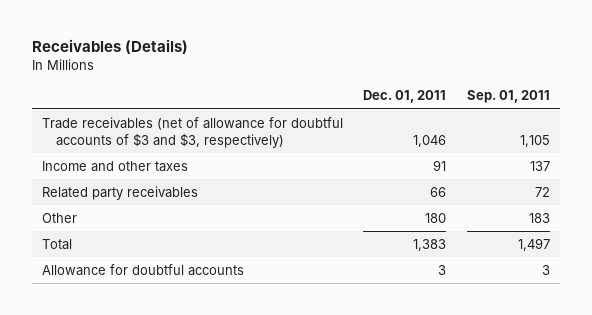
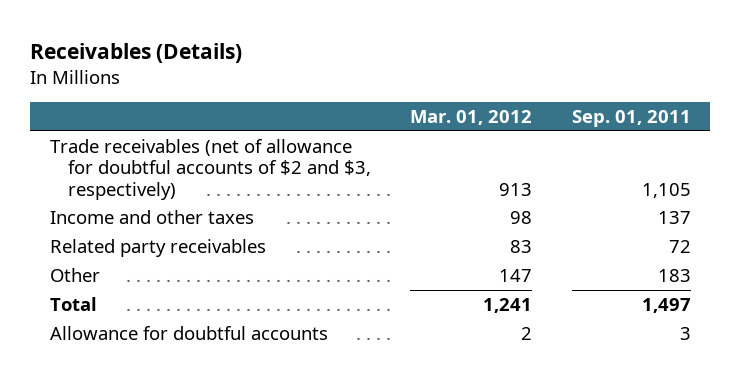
[363,90,447,104] Dec. 01, 2011 -> none
none -> [410,109,533,125] Mar. 01, 2012
[41,116,343,148] Trade receivables (net of allowance for doubtful accounts of $3 and $3, respectively) -> [49,138,372,200] Trade receivables (net of allowance for doubtful accounts of $2 and $3, respectively)

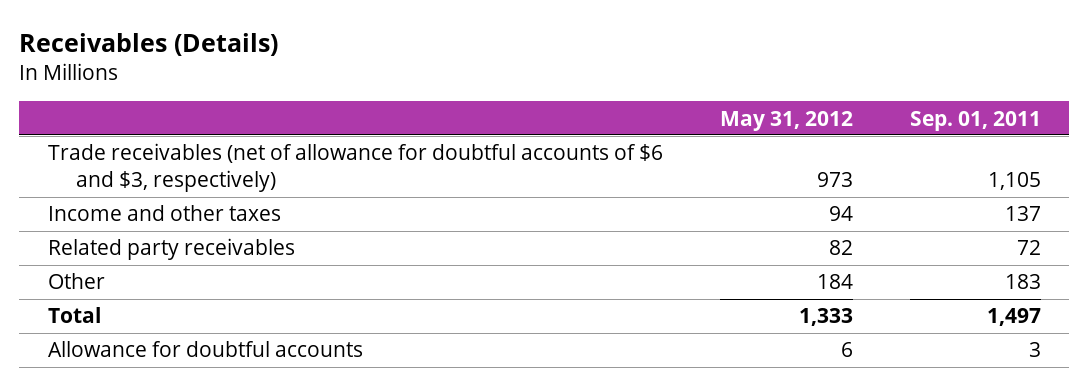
[410,109,533,125] Mar. 01, 2012 -> none
none -> [719,110,853,131] May 31, 2012
[49,138,372,200] Trade receivables (net of allowance for doubtful accounts of $2 and $3, respectively) -> [47,143,663,193] Trade receivables (net of allowance for doubtful accounts of $6 and $3, respectively)

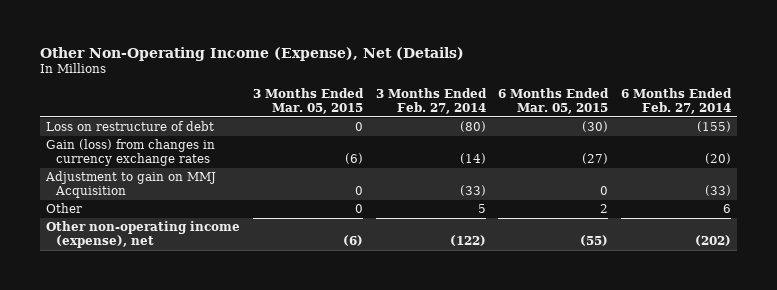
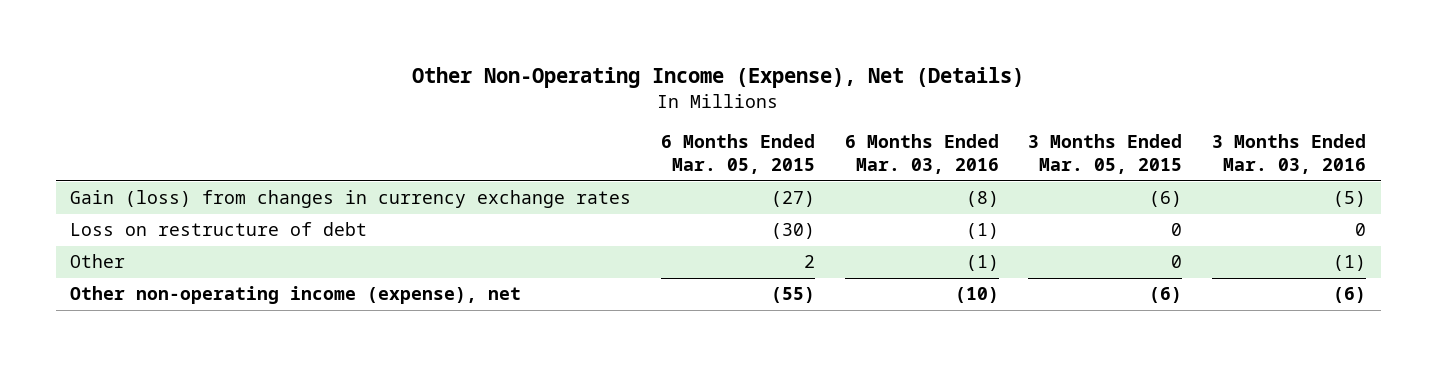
[375,88,487,114] 3 Months Ended Feb. 27, 2014 -> none
[620,88,732,114] 6 Months Ended Feb. 27, 2014 -> none
none -> [844,134,999,175] 6 Months Ended Mar. 03, 2016
none -> [1211,134,1366,175] 3 Months Ended Mar. 03, 2016
[45,171,217,198] Adjustment to gain on MMJ Acquisition -> none
[46,121,215,132] Loss on restructure of debt -> [70,222,368,237] Loss on restructure of debt

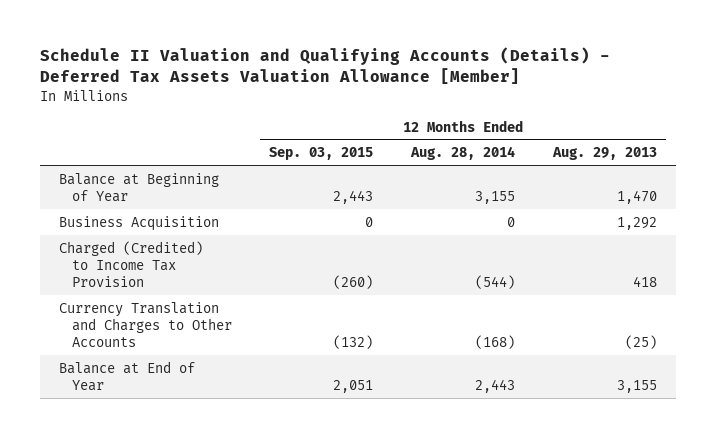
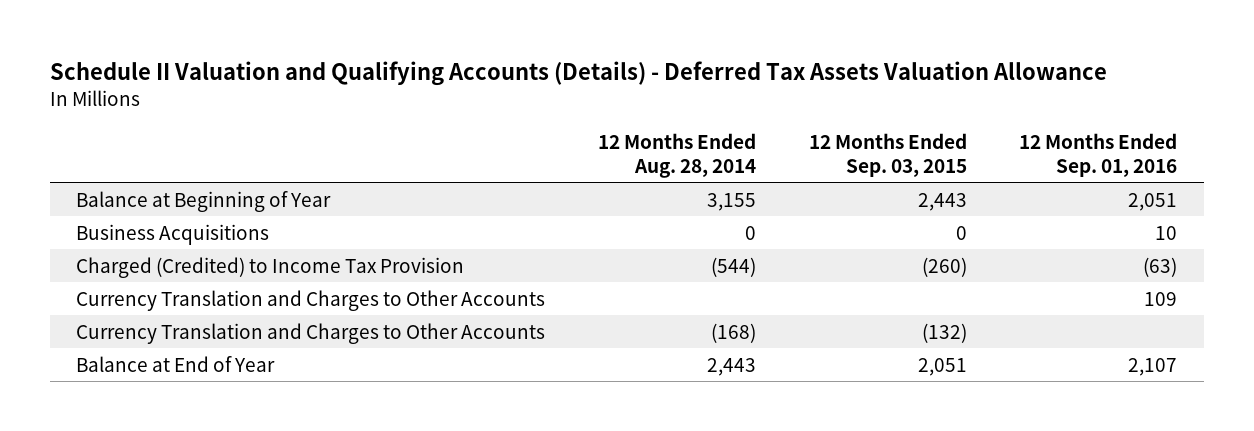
[39,47,610,85] Schedule II Valuation and Qualifying Accounts (Details) - Deferred Tax Assets Valuation Allowance [Member] -> [49,60,1107,86] Schedule II Valuation and Qualifying Accounts (Details) - Deferred Tax Assets Valuation Allowance
[551,147,657,161] Aug. 29, 2013 -> none
none -> [1019,132,1178,177] 12 Months Ended Sep. 01, 2016
[58,215,219,231] Business Acquisition -> [76,223,270,245] Business Acquisitions
none -> [76,289,546,311] Currency Translation and Charges to Other Accounts

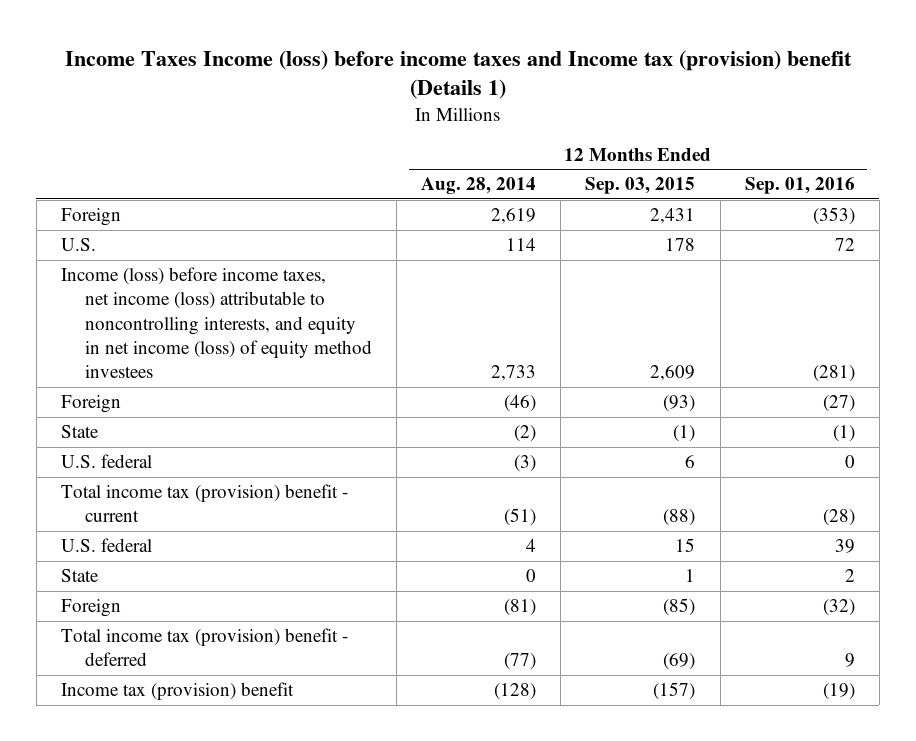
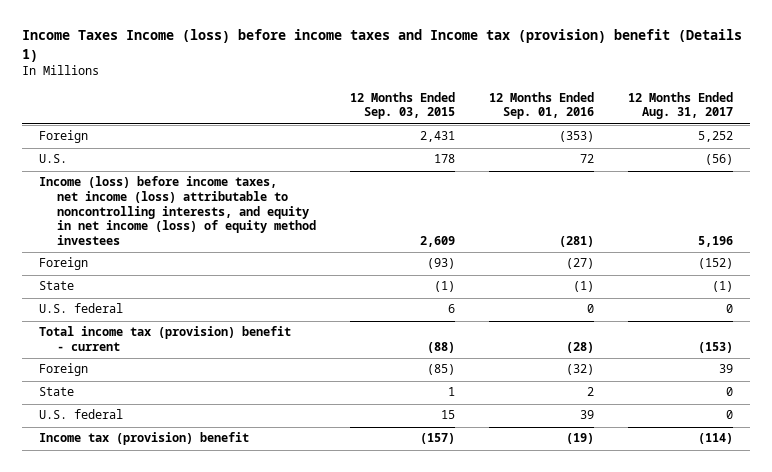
[421,177,537,195] Aug. 28, 2014 -> none
none -> [628,91,734,120] 12 Months Ended Aug. 31, 2017
[60,628,348,667] Total income tax (provision) benefit - deferred -> none
[60,569,99,583] State -> [39,387,75,397] State
[60,538,152,553] U.S. federal -> [39,409,124,420] U.S. federal

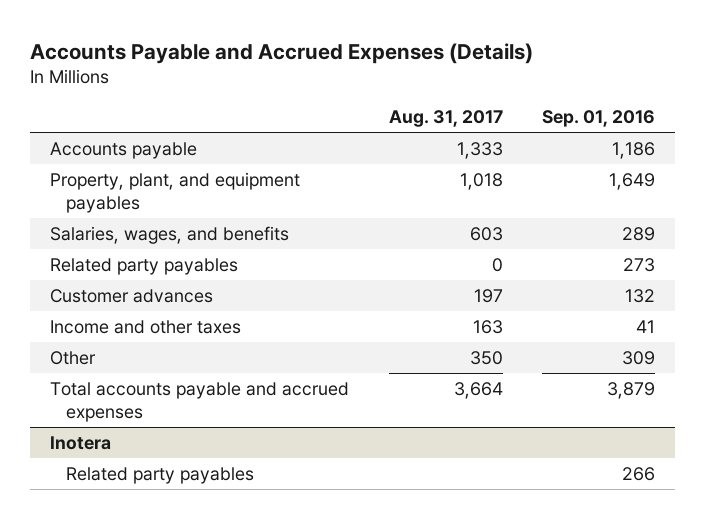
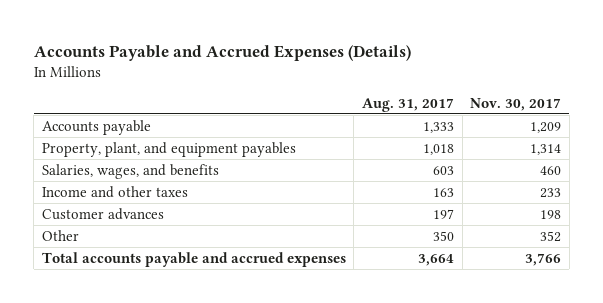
[542,110,656,128] Sep. 01, 2016 -> none
none -> [470,97,562,111] Nov. 30, 2017
[50,257,239,275] Related party payables -> none
[50,288,214,303] Customer advances -> [41,207,164,220] Customer advances
[50,435,112,450] Inotera -> none
[66,466,255,484] Related party payables -> none

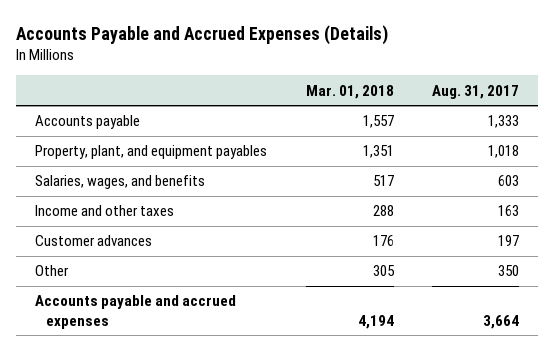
[470,97,562,111] Nov. 30, 2017 -> none
none -> [305,84,394,99] Mar. 01, 2018
[41,251,346,267] Total accounts payable and accrued expenses -> [35,295,237,329] Accounts payable and accrued expenses

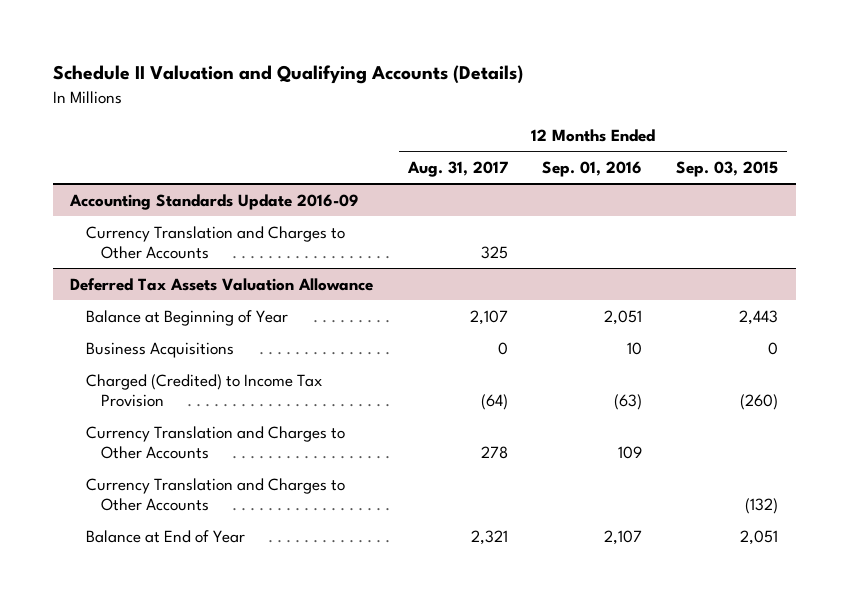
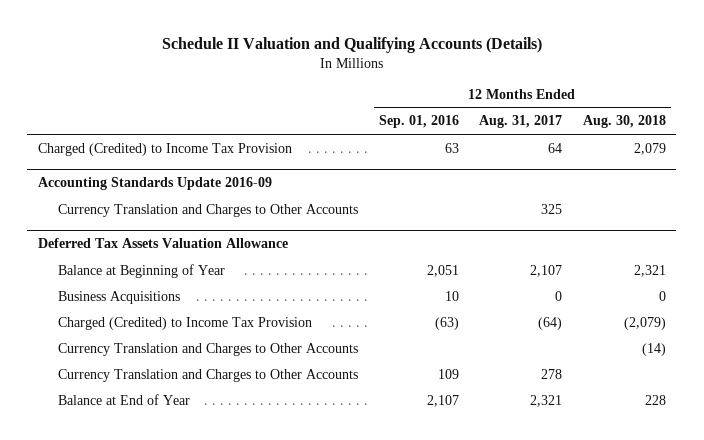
[676,160,779,177] Sep. 03, 2015 -> none
none -> [582,115,666,129] Aug. 30, 2018
none -> [37,142,292,156] Charged (Credited) to Income Tax Provision
[85,425,345,459] Currency Translation and Charges to Other Accounts -> [58,368,359,382] Currency Translation and Charges to Other Accounts

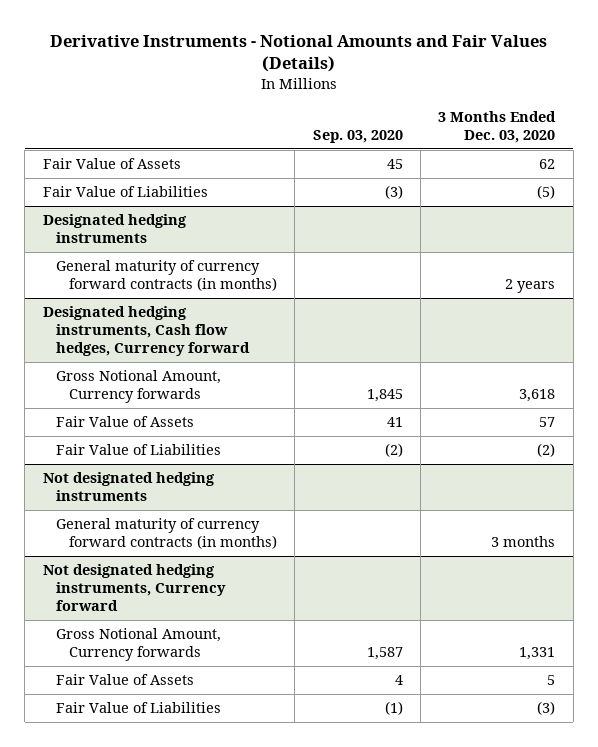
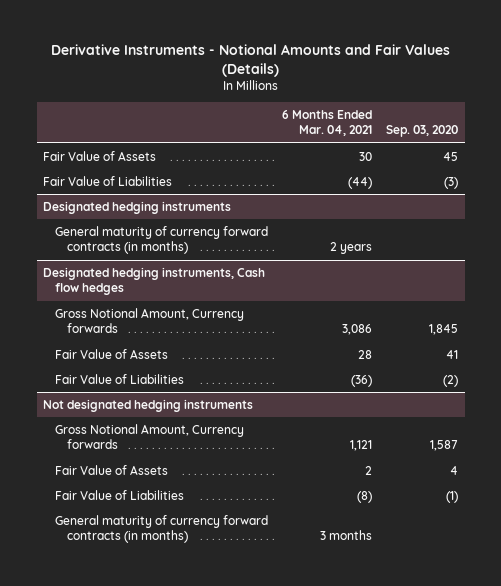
[438,111,557,144] 3 Months Ended Dec. 03, 2020 -> none
none -> [282,109,373,137] 6 Months Ended Mar. 04, 2021
[42,306,250,357] Designated hedging instruments, Cash flow hedges, Currency forward -> [43,266,266,296] Designated hedging instruments, Cash flow hedges
[42,564,226,612] Not designated hedging instruments, Currency forward -> none
[55,518,277,550] General maturity of currency forward contracts (in months) -> [55,514,269,544] General maturity of currency forward contracts (in months)

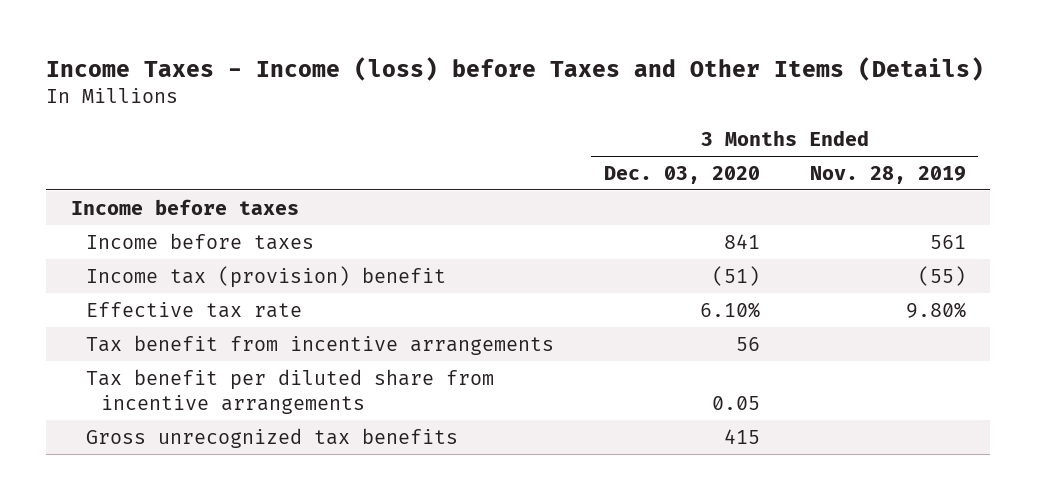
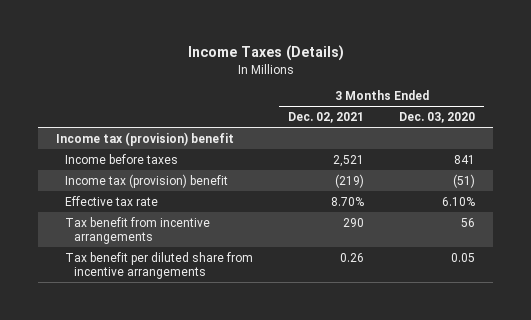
[46,56,985,81] Income Taxes - Income (loss) before Taxes and Other Items (Details) -> [187,45,344,62] Income Taxes (Details)
[809,165,966,184] Nov. 28, 2019 -> none
none -> [288,112,365,124] Dec. 02, 2021
[71,198,300,215] Income before taxes -> none
none -> [55,131,234,146] Income tax (provision) benefit
[85,427,458,448] Gross unrecognized tax benefits -> none

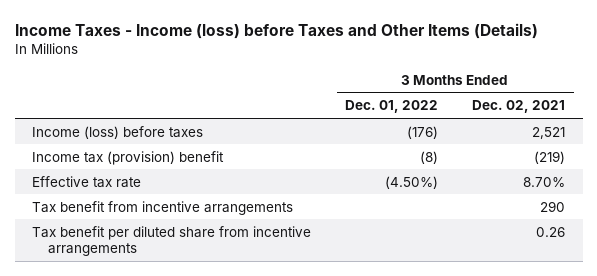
[187,45,344,62] Income Taxes (Details) -> [14,22,538,39] Income Taxes - Income (loss) before Taxes and Other Items (Details)
[399,112,476,124] Dec. 03, 2020 -> none
none -> [345,100,439,114] Dec. 01, 2022
[55,131,234,146] Income tax (provision) benefit -> none
[65,153,179,164] Income before taxes -> [31,125,203,139] Income (loss) before taxes

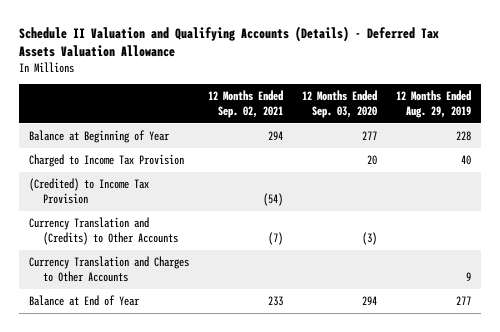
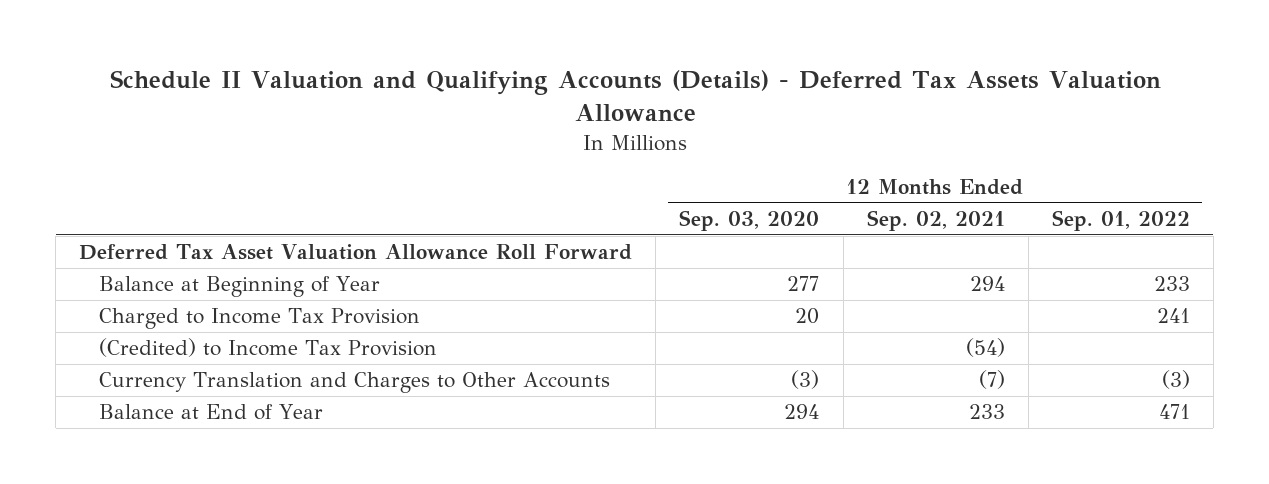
[396,89,472,119] 12 Months Ended Aug. 29, 2019 -> none
none -> [1051,209,1190,231] Sep. 01, 2022
none -> [79,244,633,261] Deferred Tax Asset Valuation Allowance Roll Forward
[28,255,189,283] Currency Translation and Charges to Other Accounts -> none
[28,216,179,246] Currency Translation and (Credits) to Other Accounts -> [98,372,610,394] Currency Translation and Charges to Other Accounts

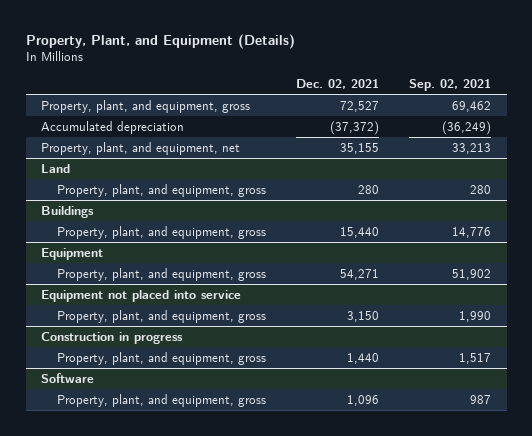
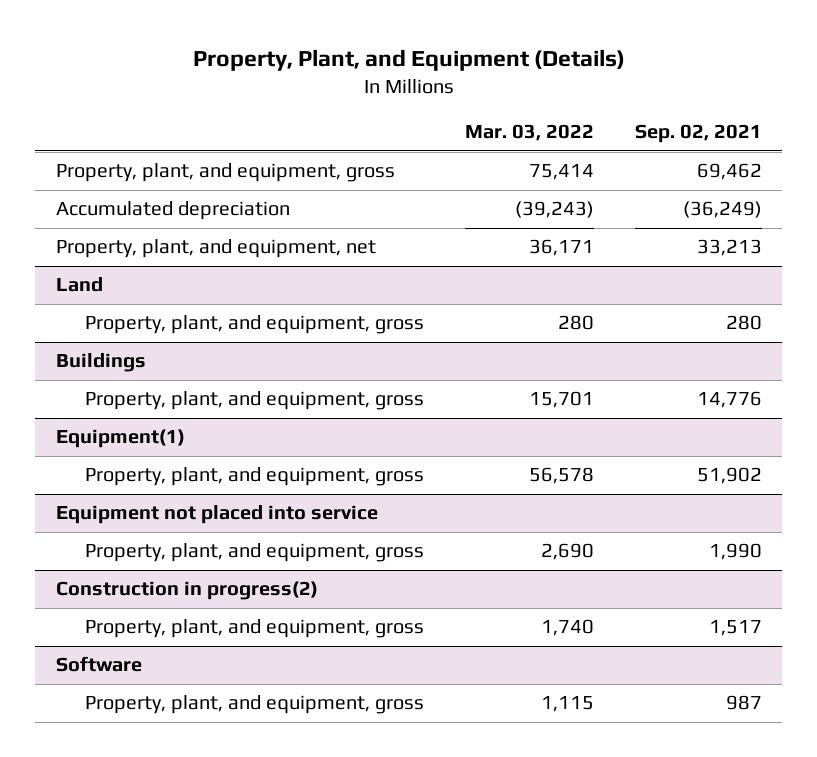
[296,79,380,90] Dec. 02, 2021 -> none
none -> [464,124,594,142] Mar. 03, 2022
[40,247,103,260] Equipment -> [55,429,185,449] Equipment(1)
[40,331,183,344] Construction in progress -> [55,581,318,601] Construction in progress(2)

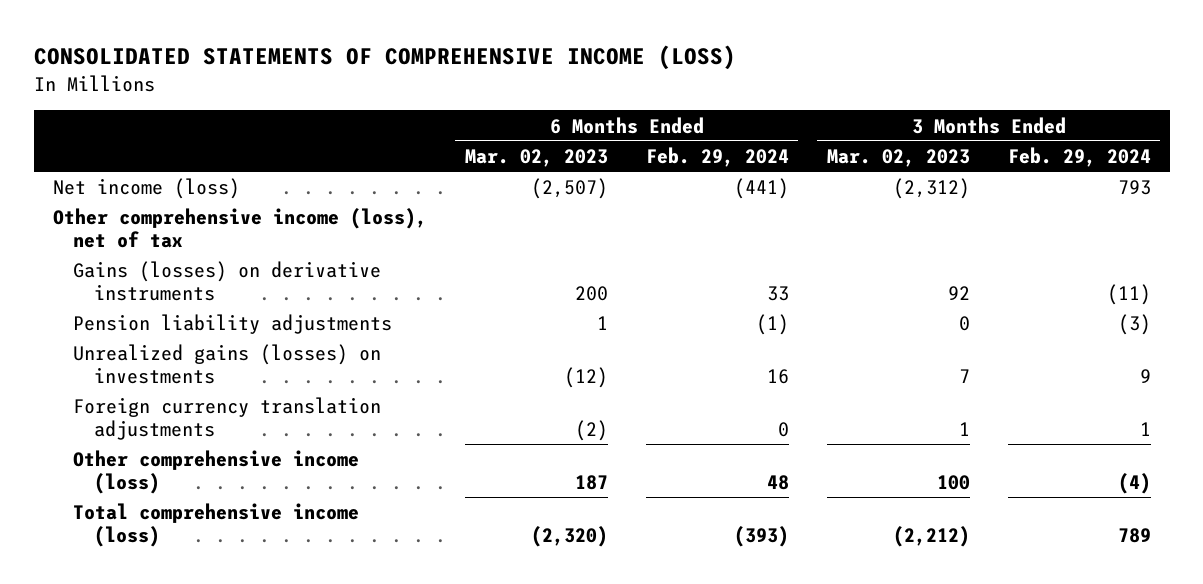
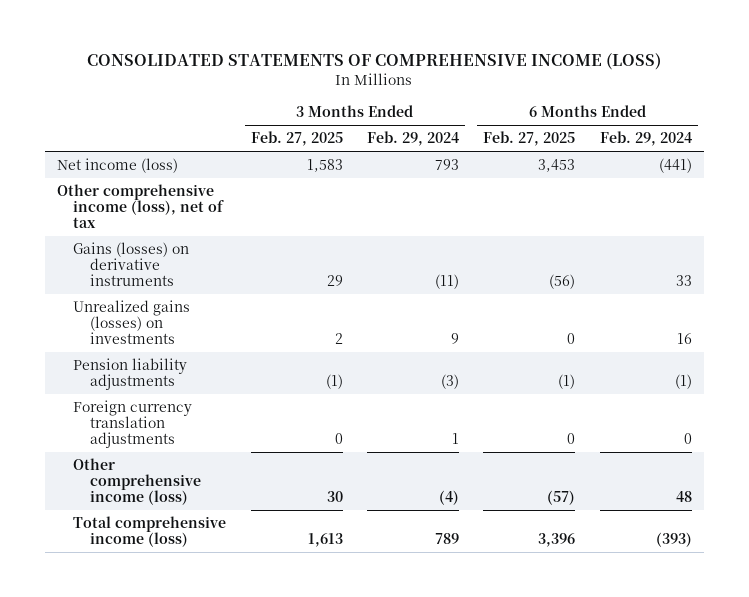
[464,149,608,168] Mar. 02, 2023 -> none
[826,149,970,168] Mar. 02, 2023 -> none
none -> [250,131,343,147] Feb. 27, 2025
none -> [483,131,576,147] Feb. 27, 2025
[73,314,393,335] Pension liability adjustments -> [73,358,188,391] Pension liability adjustments

